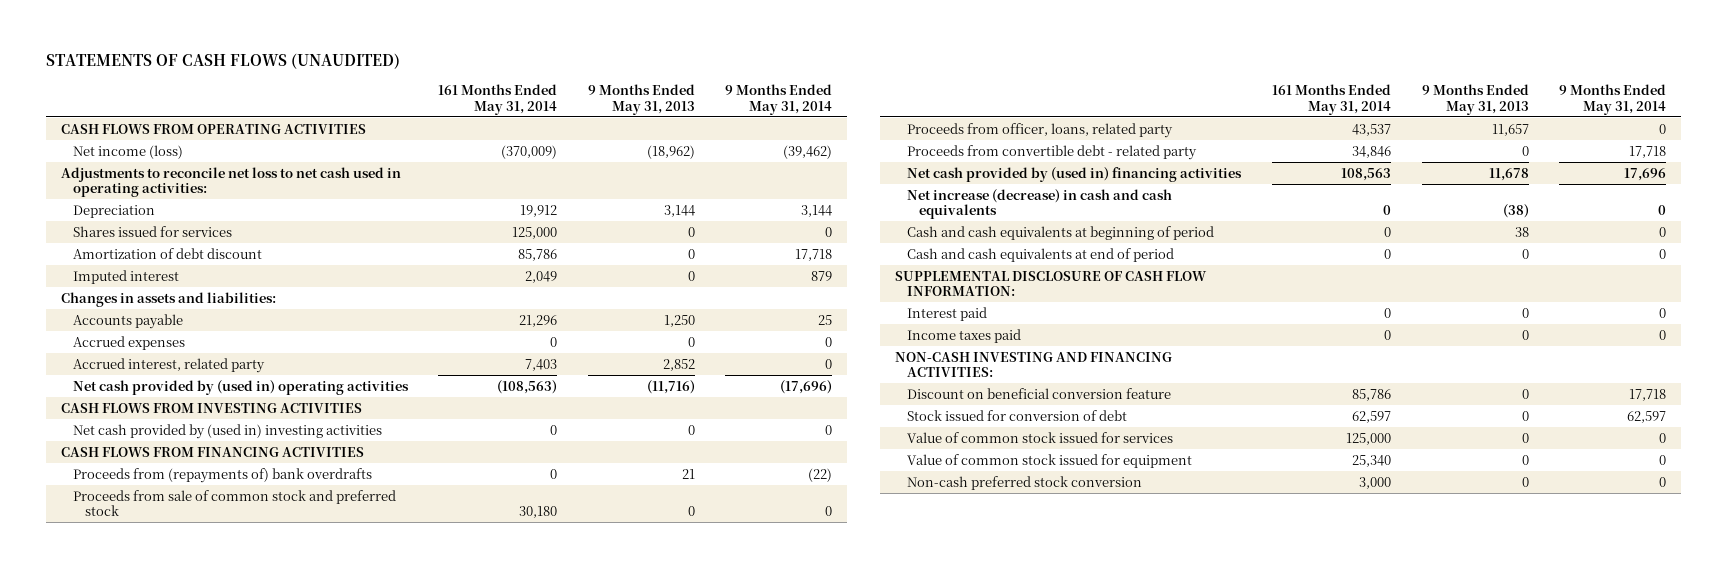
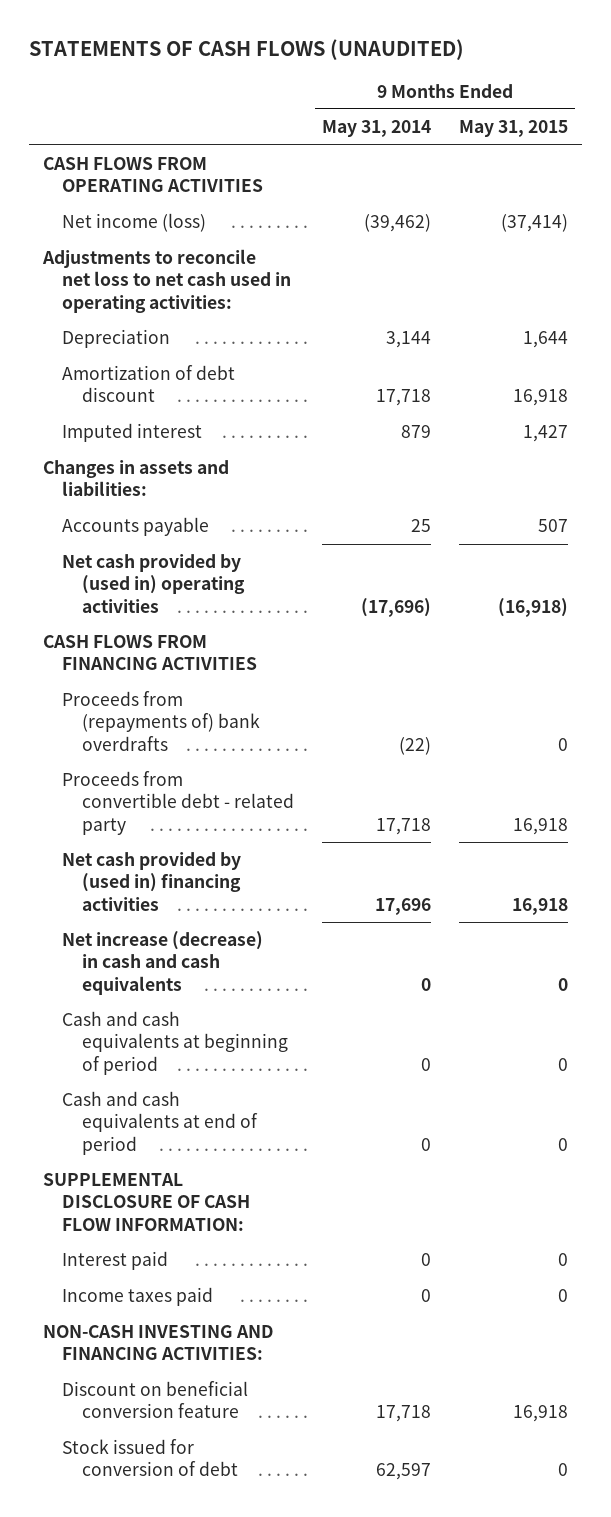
[438,83,558,115] 161 Months Ended May 31, 2014 -> none
[587,83,695,115] 9 Months Ended May 31, 2013 -> none
none -> [458,120,568,138] May 31, 2015
[73,225,233,237] Shares issued for services -> none
[73,335,186,350] Accrued expenses -> none
[73,357,266,373] Accrued interest, related party -> none
[60,402,362,413] CASH FLOWS FROM INVESTING ACTIVITIES -> none
[73,423,383,439] Net cash provided by (used in) investing activities -> none
[73,489,397,517] Proceeds from sale of common stock and preferred stock -> none
[907,122,1174,138] Proceeds from officer, loans, related party -> none
[907,431,1174,443] Value of common stock issued for services -> none
[907,453,1193,468] Value of common stock issued for equipment -> none
[907,475,1143,490] Non-cash preferred stock conversion -> none

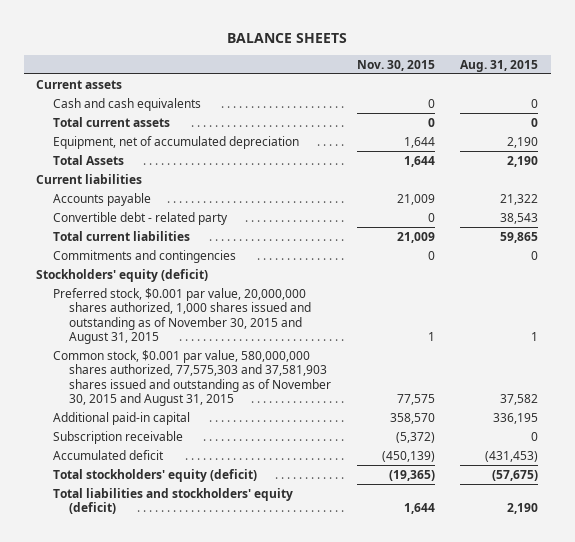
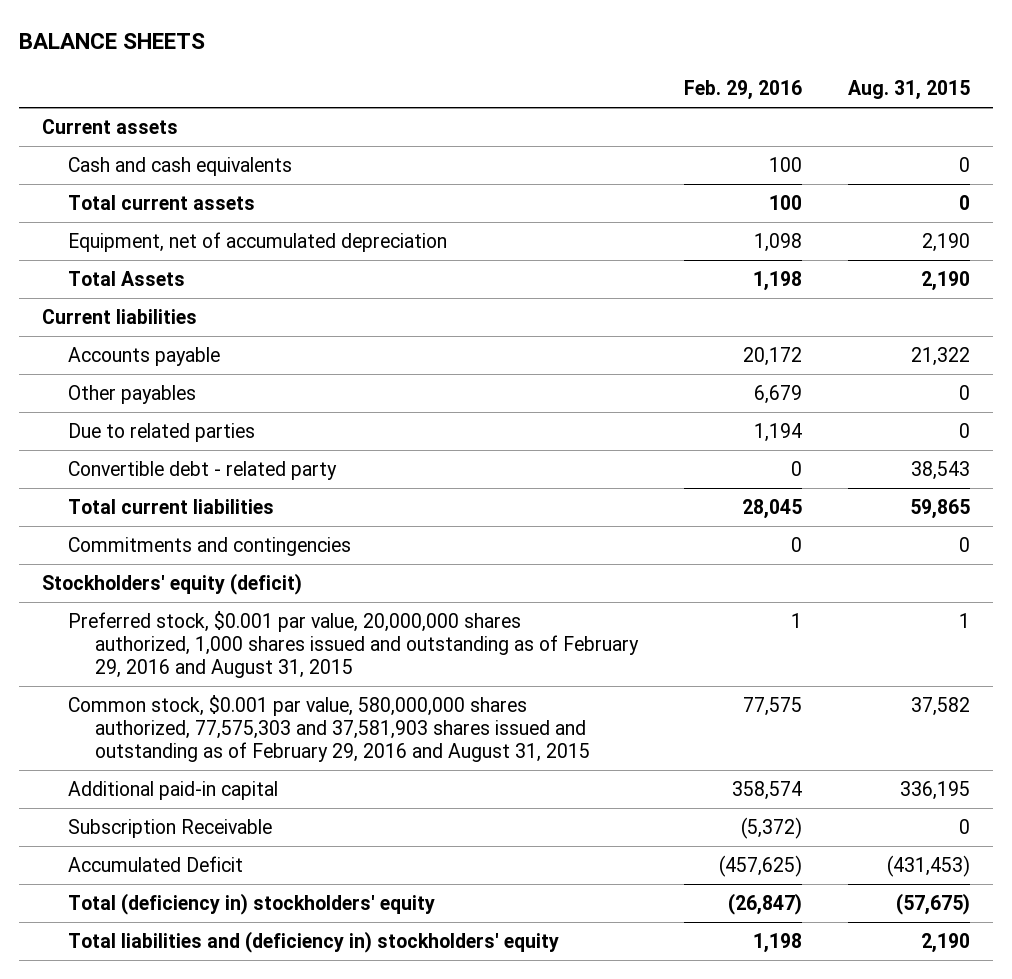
[356,59,435,71] Nov. 30, 2015 -> none
none -> [684,79,803,100] Feb. 29, 2016
none -> [68,385,197,405] Other payables
none -> [68,423,256,443] Due to related parties
[52,287,312,344] Preferred stock, $0.001 par value, 20,000,000 shares authorized, 1,000 shares issued and outstanding as of November 30, 2015 and August 31, 2015 -> [68,611,639,678] Preferred stock, $0.001 par value, 20,000,000 shares authorized, 1,000 shares issued and outstanding as of February 29, 2016 and August 31, 2015
[52,349,332,406] Common stock, $0.001 par value, 580,000,000 shares authorized, 77,575,303 and 37,581,903 shares issued and outstanding as of November 30, 2015 and August 31, 2015 -> [68,695,590,762] Common stock, $0.001 par value, 580,000,000 shares authorized, 77,575,303 and 37,581,903 shares issued and outstanding as of February 29, 2016 and August 31, 2015
[52,430,183,444] Subscription receivable -> [68,819,273,839] Subscription Receivable
[52,449,164,460] Accumulated deficit -> [68,856,244,873] Accumulated Deficit
[52,468,257,482] Total stockholders' equity (deficit) -> [68,893,436,916] Total (deficiency in) stockholders' equity
[52,487,293,515] Total liabilities and stockholders' equity (deficit) -> [68,931,560,954] Total liabilities and (deficiency in) stockholders' equity

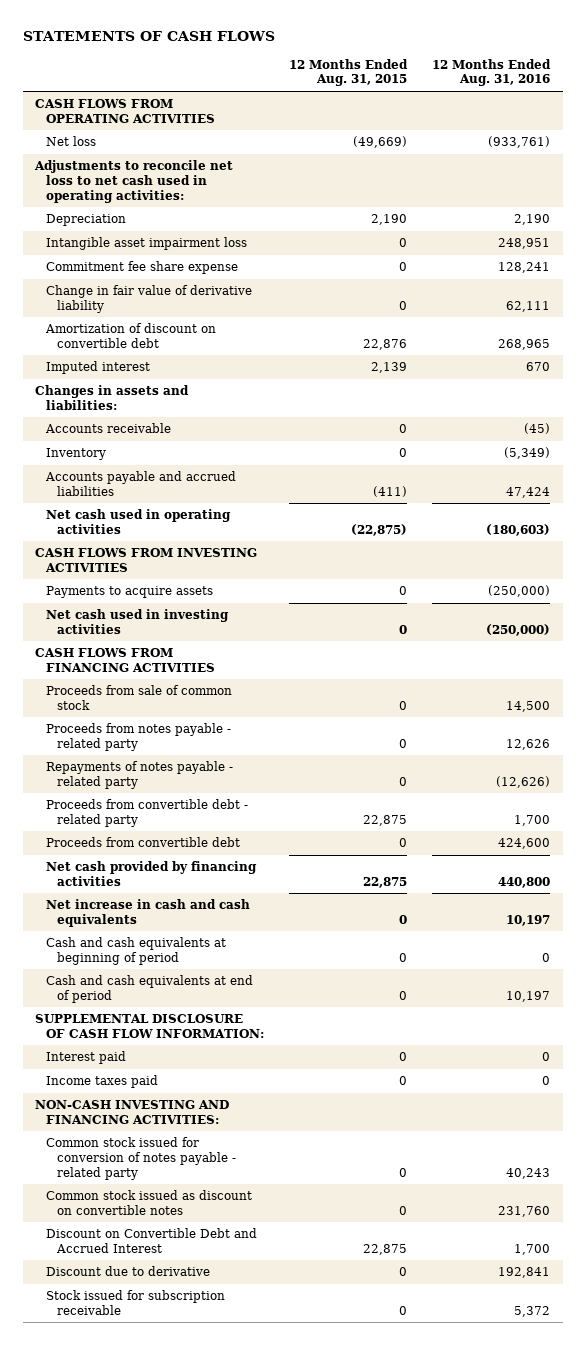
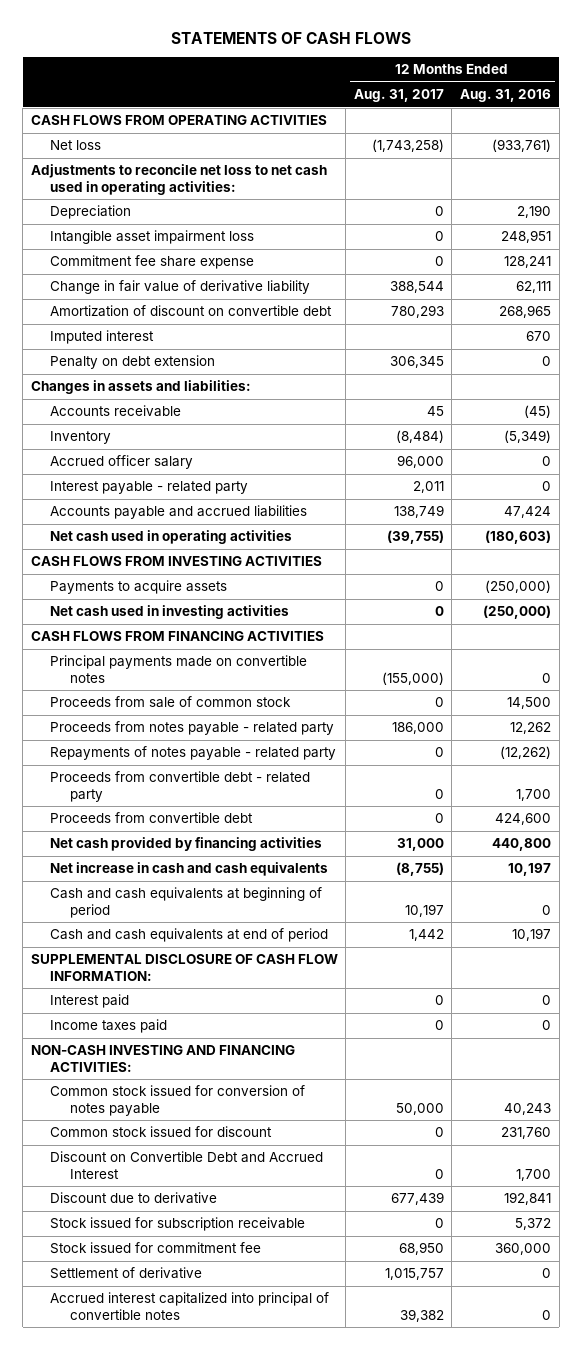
[289,58,409,87] 12 Months Ended Aug. 31, 2015 -> none
none -> [353,89,444,103] Aug. 31, 2017
none -> [50,355,216,370] Penalty on debt extension
none -> [50,455,194,470] Accrued officer salary
none -> [50,481,249,495] Interest payable - related party
none -> [50,655,308,683] Principal payments made on convertible notes
[506,738,551,750] 12,626 -> [510,722,552,735] 12,262
[496,775,551,788] (12,626) -> [500,746,552,760] (12,262)
[46,1137,236,1180] Common stock issued for conversion of notes payable - related party -> [50,1085,306,1116] Common stock issued for conversion of notes payable
[46,1190,253,1215] Common stock issued as discount on convertible notes -> [50,1126,273,1138] Common stock issued for discount
none -> [50,1242,262,1255] Stock issued for commitment fee
none -> [50,1267,203,1280] Settlement of derivative
none -> [50,1292,330,1320] Accrued interest capitalized into principal of convertible notes

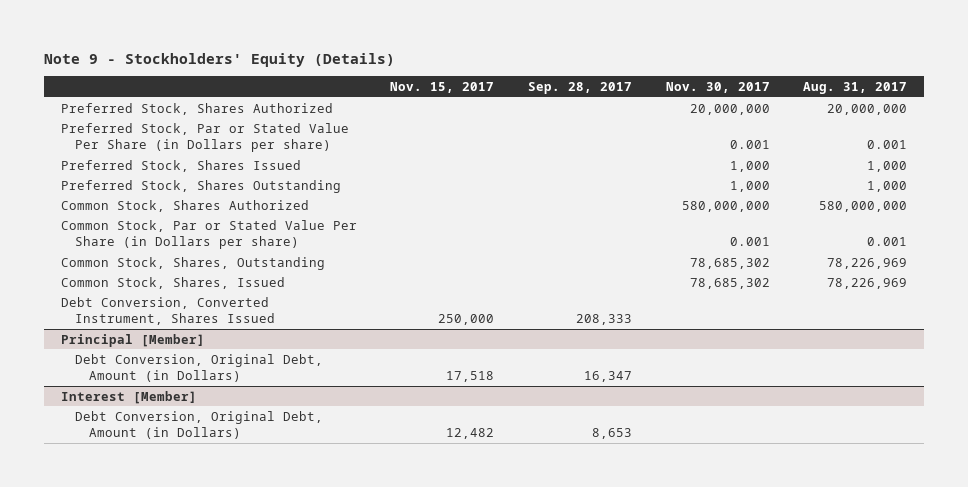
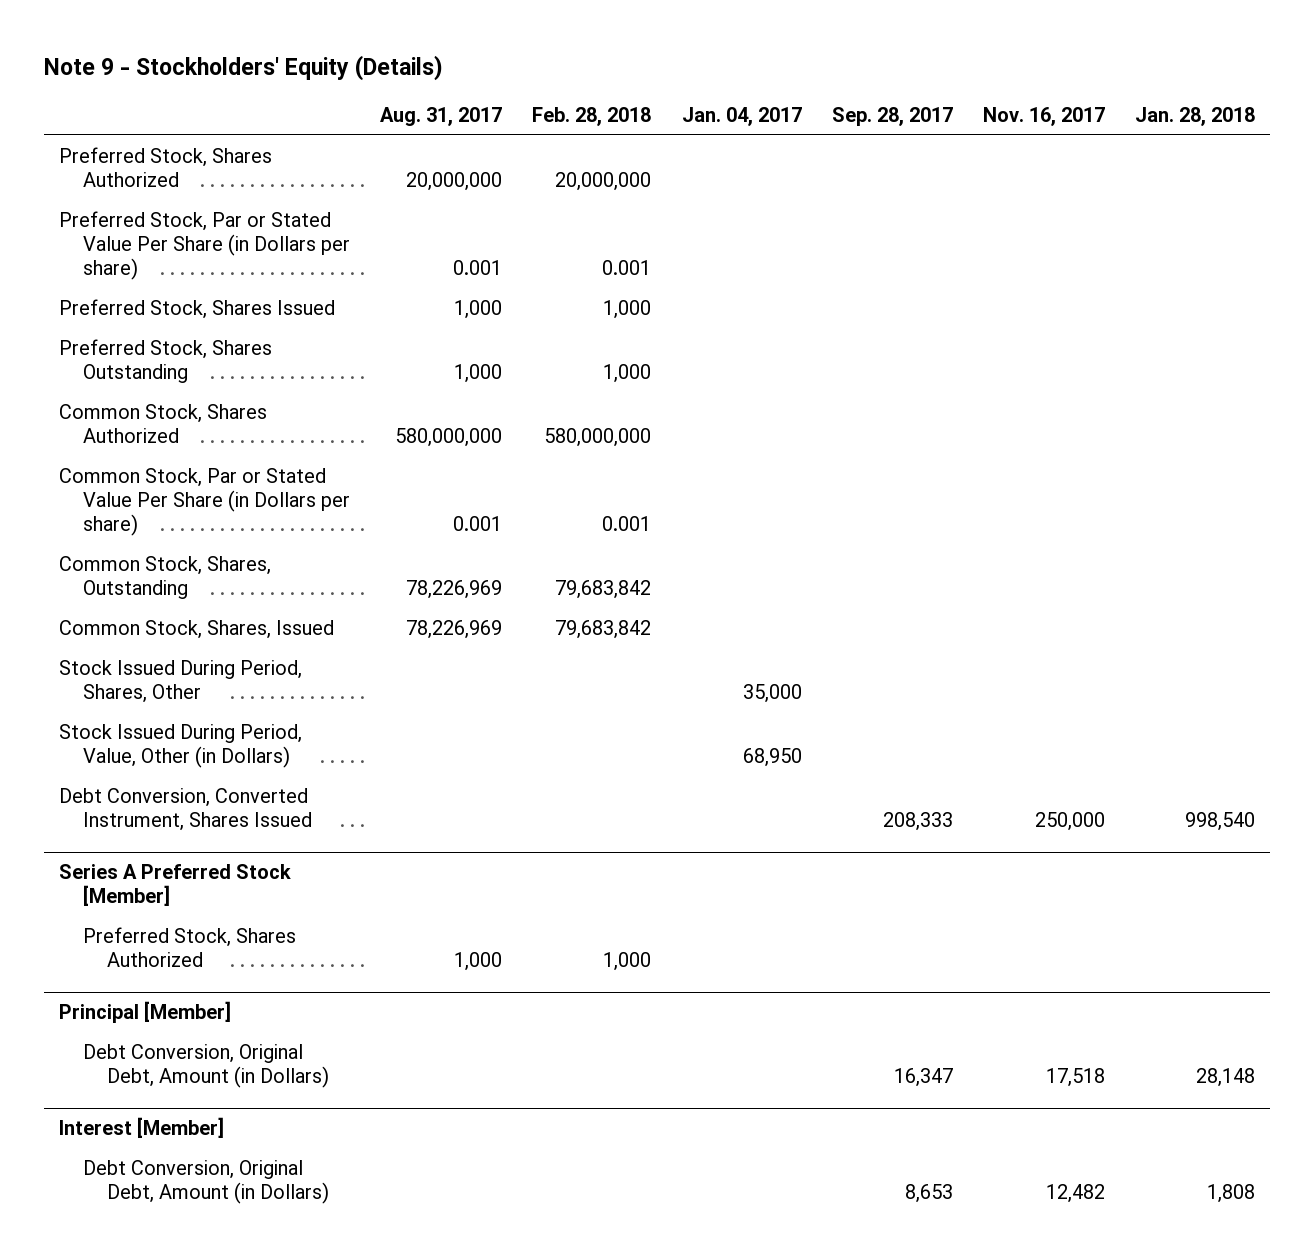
[390,82,495,94] Nov. 15, 2017 -> none
[665,82,770,94] Nov. 30, 2017 -> none
none -> [532,107,652,127] Feb. 28, 2018
none -> [681,107,802,127] Jan. 04, 2017
none -> [982,107,1105,127] Nov. 16, 2017
none -> [1134,107,1255,127] Jan. 28, 2018
none -> [59,659,303,703] Stock Issued During Period, Shares, Other
none -> [59,723,303,768] Stock Issued During Period, Value, Other (in Dollars)
none -> [59,863,292,906] Series A Preferred Stock [Member]
none -> [83,926,297,967] Preferred Stock, Shares Authorized

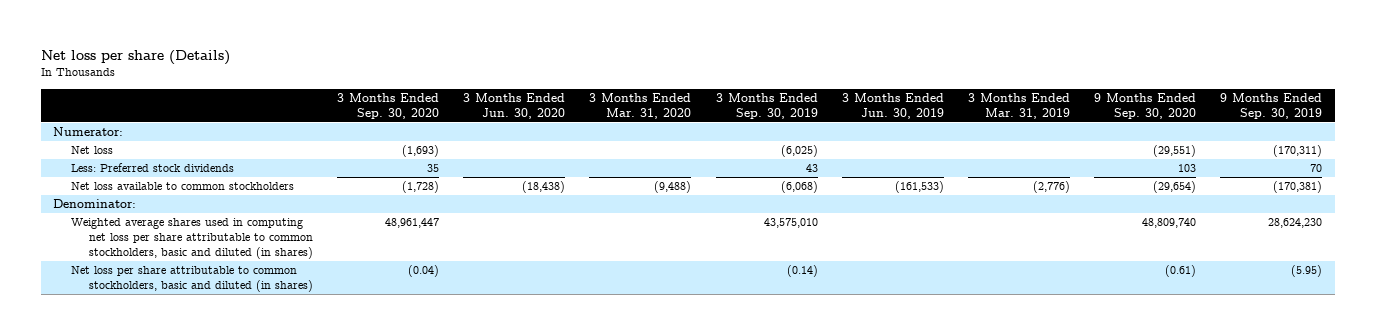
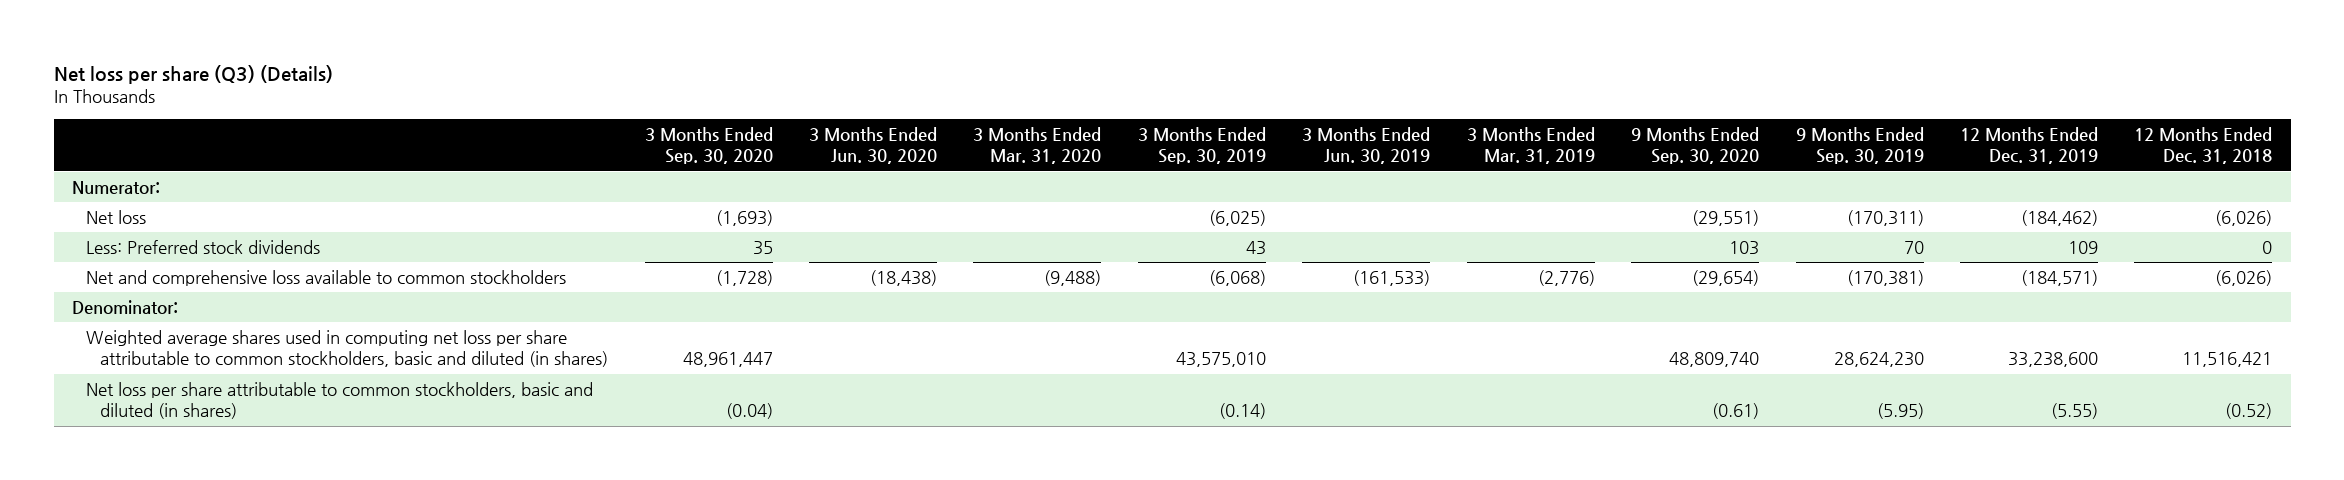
[40,49,230,65] Net loss per share (Details) -> [53,64,333,84] Net loss per share (Q3) (Details)
none -> [1959,126,2098,165] 12 Months Ended Dec. 31, 2019
none -> [2134,126,2273,165] 12 Months Ended Dec. 31, 2018
[70,182,294,191] Net loss available to common stockholders -> [86,270,567,287] Net and comprehensive loss available to common stockholders

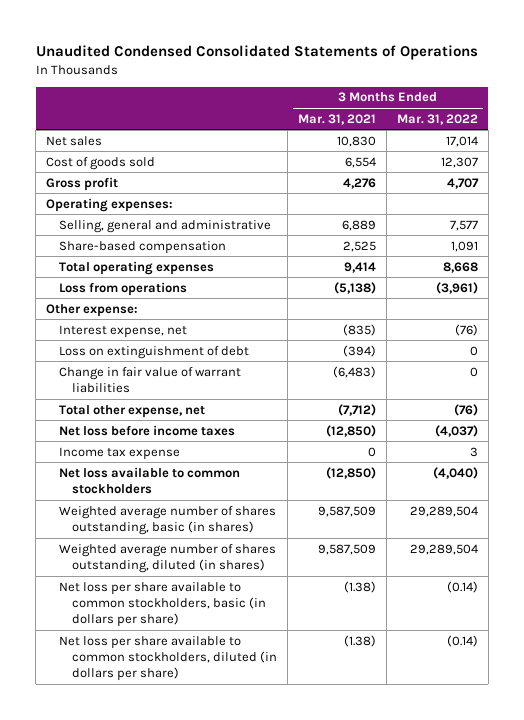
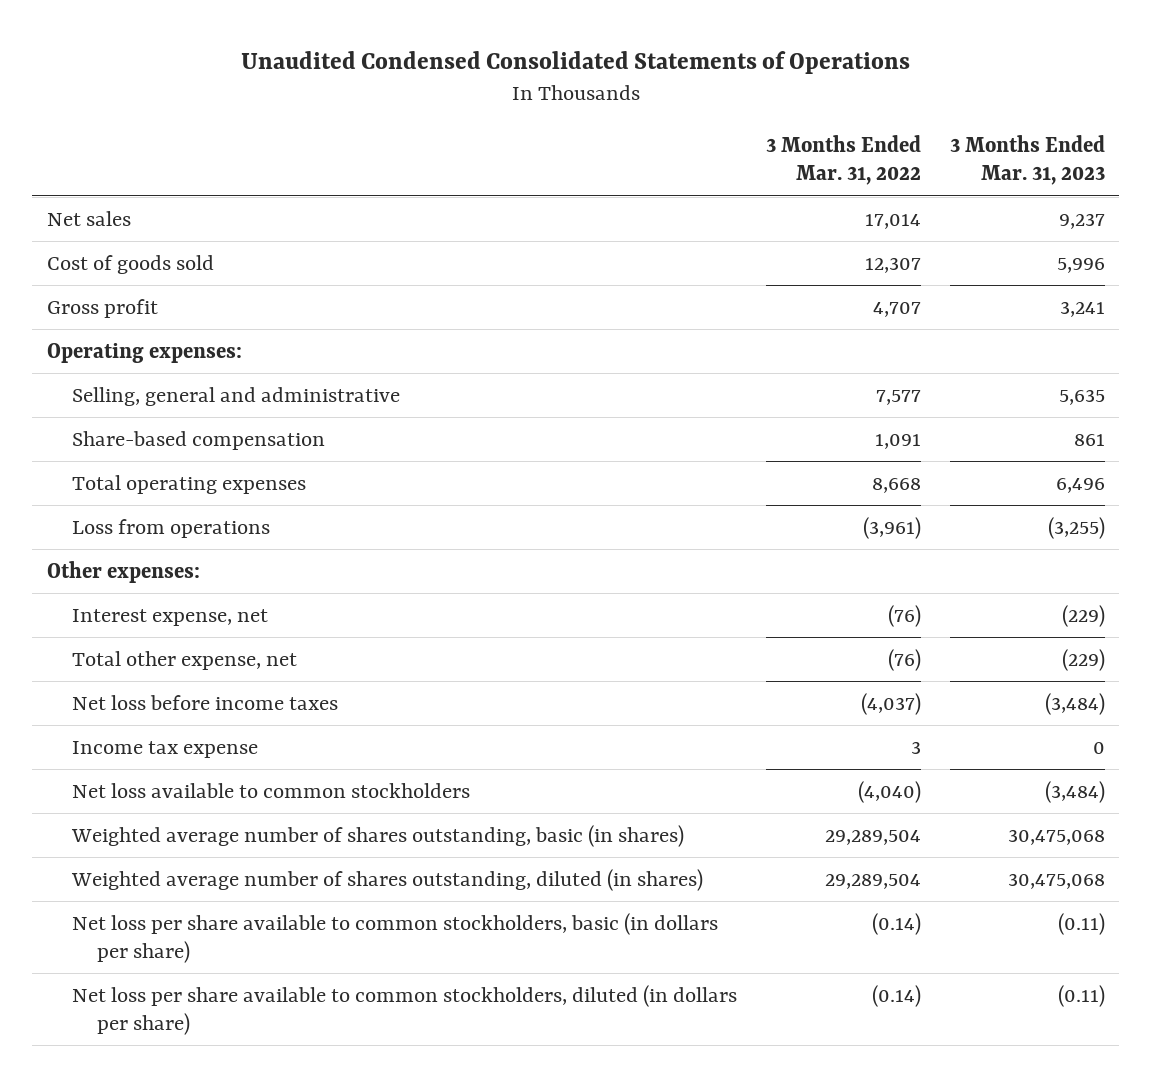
[298,113,377,125] Mar. 31, 2021 -> none
none -> [949,135,1105,186] 3 Months Ended Mar. 31, 2023
[46,303,139,317] Other expense: -> [46,560,200,583] Other expenses:
[59,345,250,359] Loss on extinguishment of debt -> none
[59,366,242,394] Change in fair value of warrant liabilities -> none

